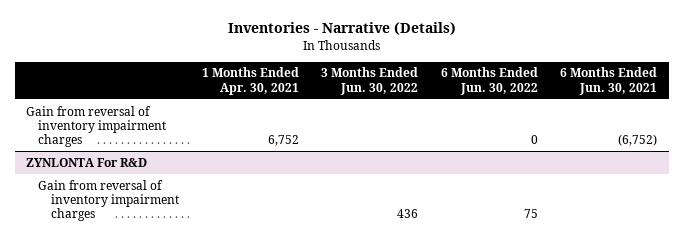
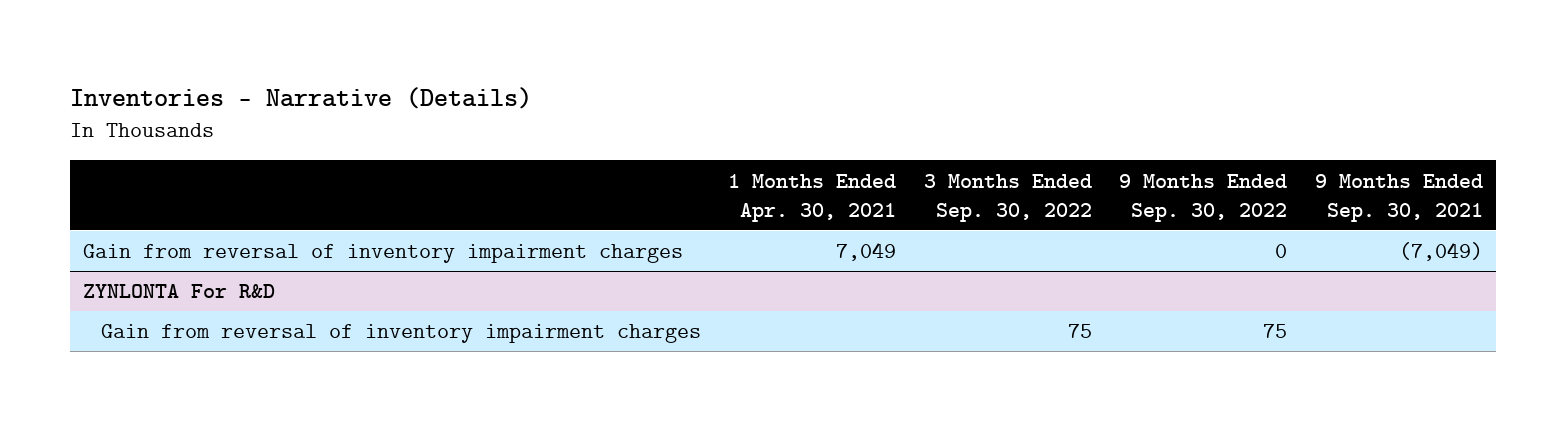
[321,67,419,95] 3 Months Ended Jun. 30, 2022 -> none
[440,67,538,95] 6 Months Ended Jun. 30, 2022 -> none
[560,67,658,95] 6 Months Ended Jun. 30, 2021 -> none
none -> [923,173,1092,222] 3 Months Ended Sep. 30, 2022
none -> [1119,173,1288,222] 9 Months Ended Sep. 30, 2022
none -> [1314,173,1483,222] 9 Months Ended Sep. 30, 2021
[267,135,299,147] 6,752 -> [836,242,897,262] 7,049

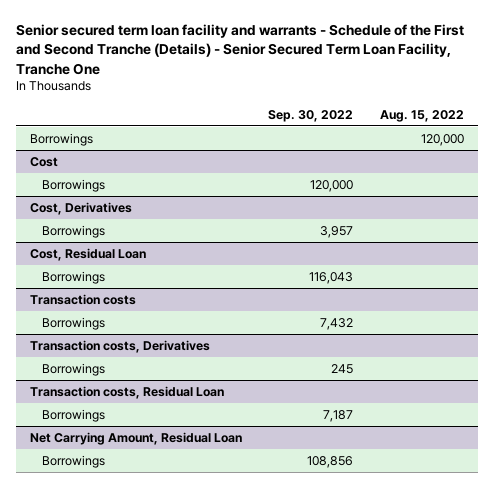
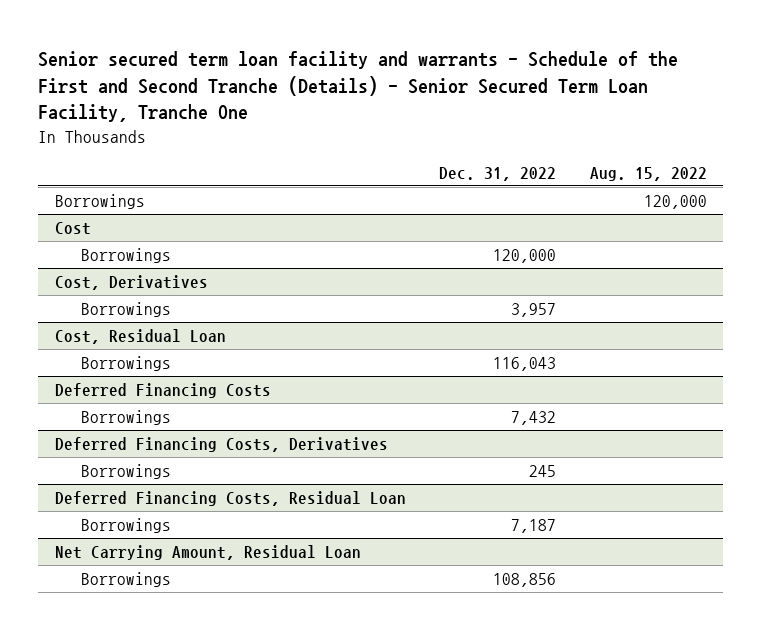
[268,109,354,122] Sep. 30, 2022 -> none
none -> [439,166,557,181] Dec. 31, 2022
[29,294,136,306] Transaction costs -> [54,382,271,398] Deferred Financing Costs
[29,340,210,354] Transaction costs, Derivatives -> none
[42,363,106,377] Borrowings -> none
none -> [54,436,388,452] Deferred Financing Costs, Derivatives
none -> [81,463,172,479] Borrowings
[29,386,224,400] Transaction costs, Residual Loan -> [54,490,406,506] Deferred Financing Costs, Residual Loan

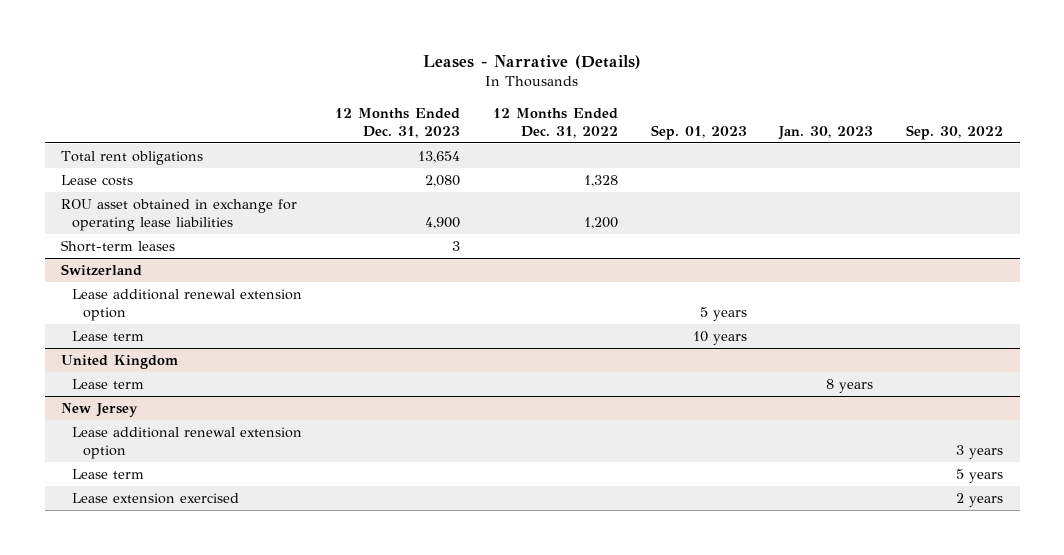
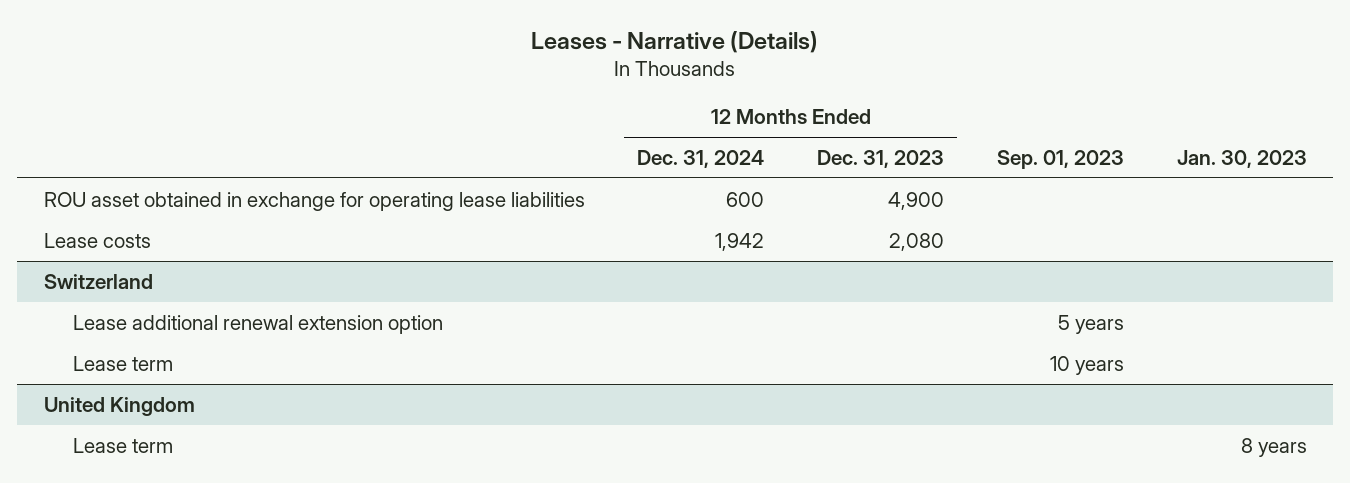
[492,108,618,138] 12 Months Ended Dec. 31, 2022 -> none
[906,124,1004,140] Sep. 30, 2022 -> none
none -> [637,149,765,168] Dec. 31, 2024
[61,151,204,166] Total rent obligations -> none
[61,240,176,253] Short-term leases -> none
[61,175,134,187] Lease costs -> [43,232,151,248] Lease costs
[61,403,139,418] New Jersey -> none
[71,427,302,459] Lease additional renewal extension option -> none
[71,469,144,480] Lease term -> none
[71,493,239,505] Lease extension exercised -> none

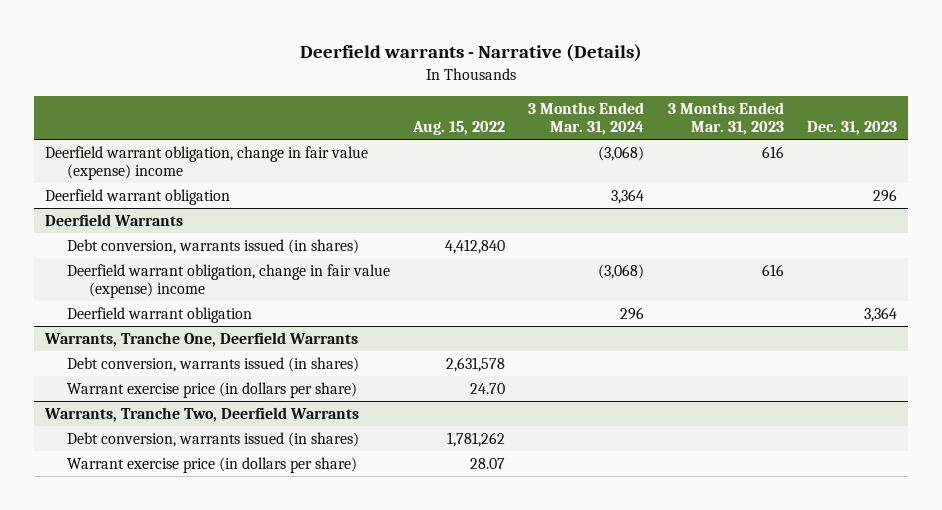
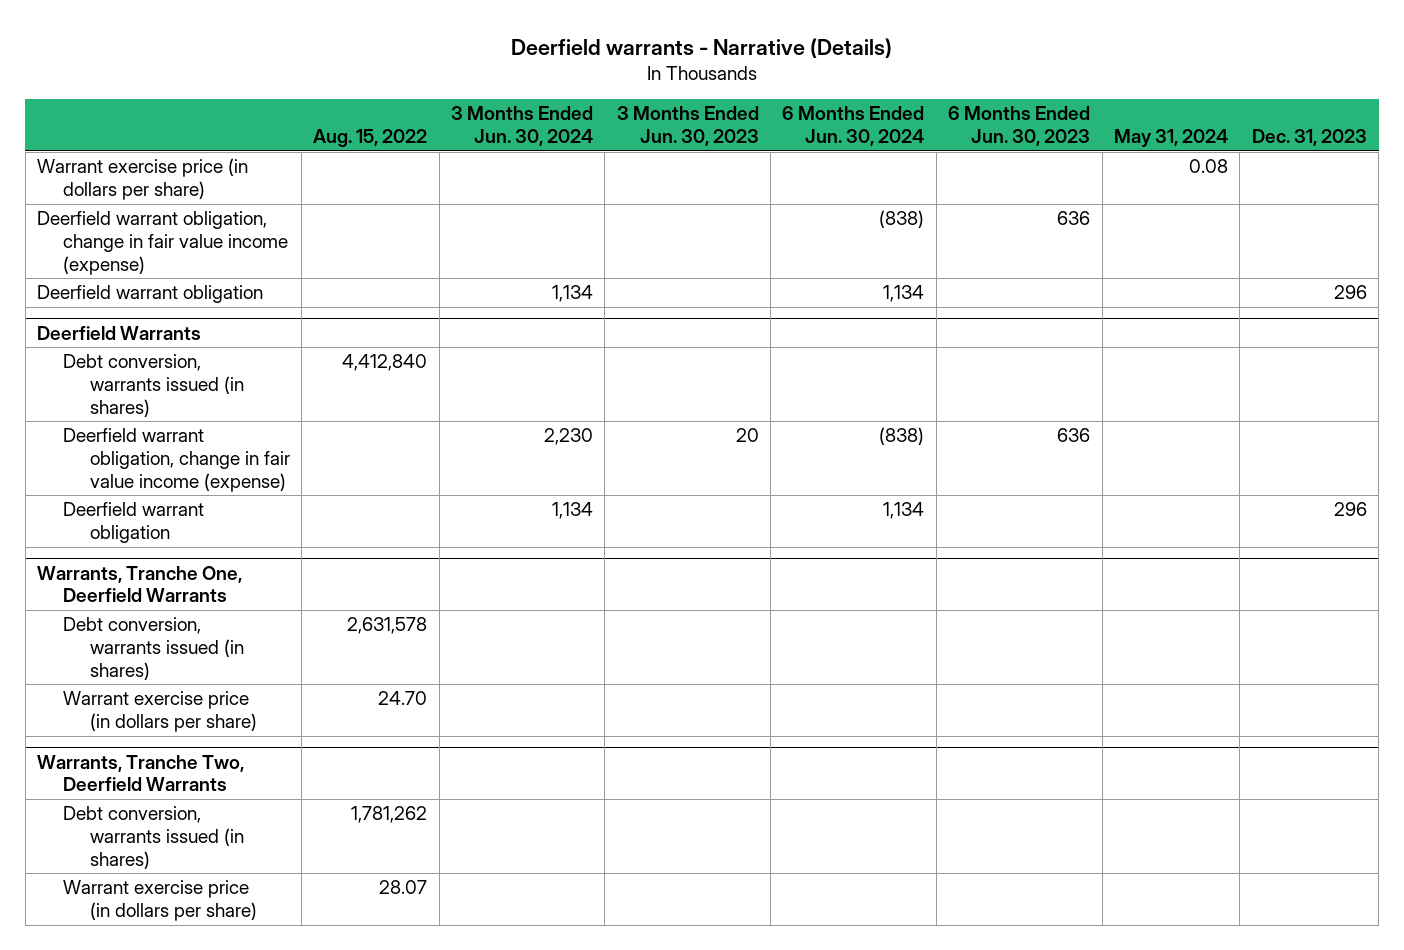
[528,101,645,136] 3 Months Ended Mar. 31, 2024 -> none
[667,101,784,136] 3 Months Ended Mar. 31, 2023 -> none
none -> [451,106,594,147] 3 Months Ended Jun. 30, 2024
none -> [616,106,759,147] 3 Months Ended Jun. 30, 2023
none -> [782,106,925,147] 6 Months Ended Jun. 30, 2024
none -> [948,106,1091,147] 6 Months Ended Jun. 30, 2023
none -> [1113,129,1228,148] May 31, 2024
none -> [37,158,249,201] Warrant exercise price (in dollars per share)
[45,145,369,181] Deerfield warrant obligation, change in fair value (expense) income -> [37,211,289,275] Deerfield warrant obligation, change in fair value income (expense)
[66,263,390,299] Deerfield warrant obligation, change in fair value (expense) income -> [63,428,290,492] Deerfield warrant obligation, change in fair value income (expense)
[863,306,897,322] 3,364 -> [1333,502,1367,517] 296

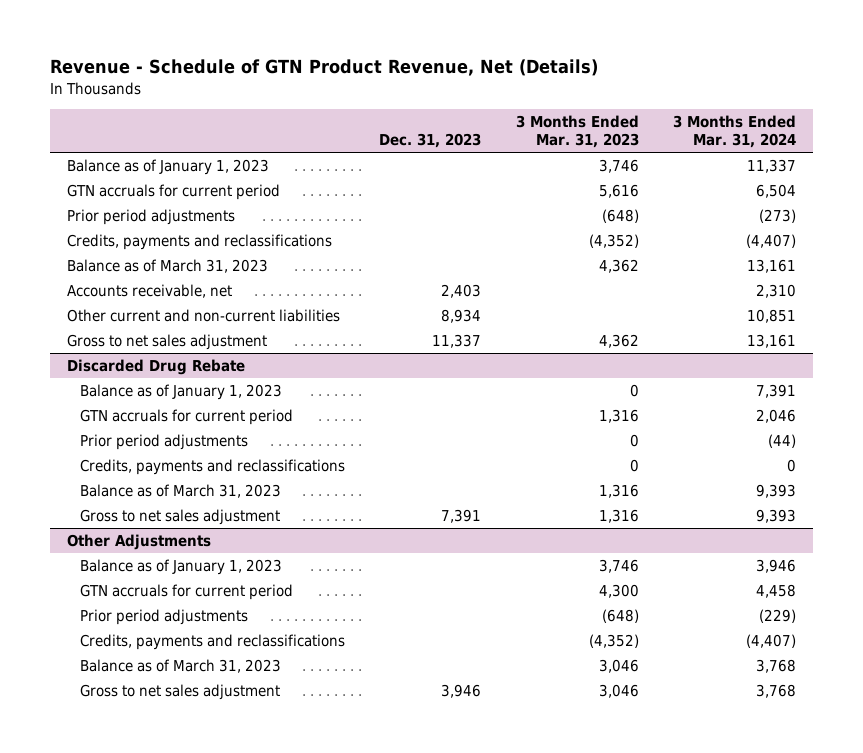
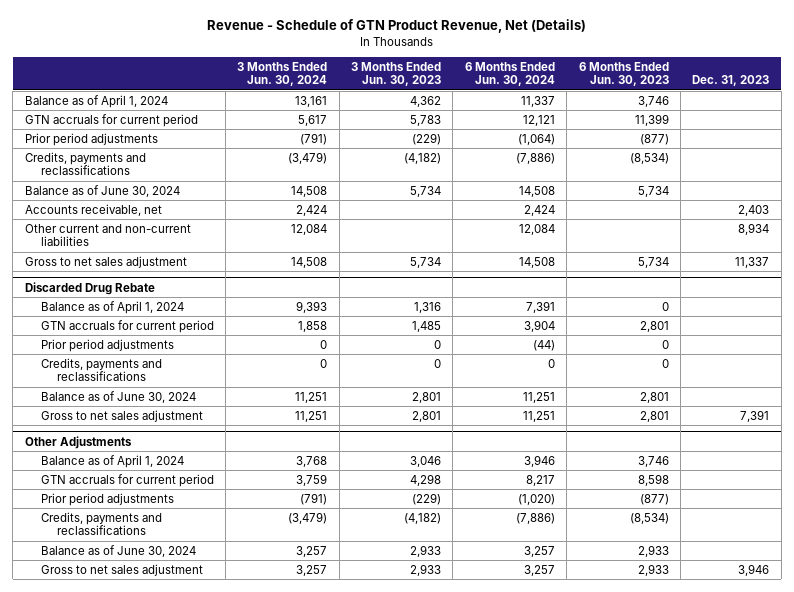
[515,115,639,149] 3 Months Ended Mar. 31, 2023 -> none
[673,115,797,149] 3 Months Ended Mar. 31, 2024 -> none
none -> [237,62,328,87] 3 Months Ended Jun. 30, 2024
none -> [351,62,442,87] 3 Months Ended Jun. 30, 2023
none -> [464,62,555,87] 6 Months Ended Jun. 30, 2024
none -> [578,62,669,87] 6 Months Ended Jun. 30, 2023
[66,159,269,176] Balance as of January 1, 2023 -> [24,94,168,108] Balance as of April 1, 2024
[66,259,268,274] Balance as of March 31, 2023 -> [24,184,180,197] Balance as of June 30, 2024
[80,384,283,401] Balance as of January 1, 2023 -> [40,300,184,314] Balance as of April 1, 2024
[80,484,282,499] Balance as of March 31, 2023 -> [40,390,196,403] Balance as of June 30, 2024
[80,559,283,576] Balance as of January 1, 2023 -> [40,454,184,468] Balance as of April 1, 2024
[80,659,282,674] Balance as of March 31, 2023 -> [40,544,196,557] Balance as of June 30, 2024

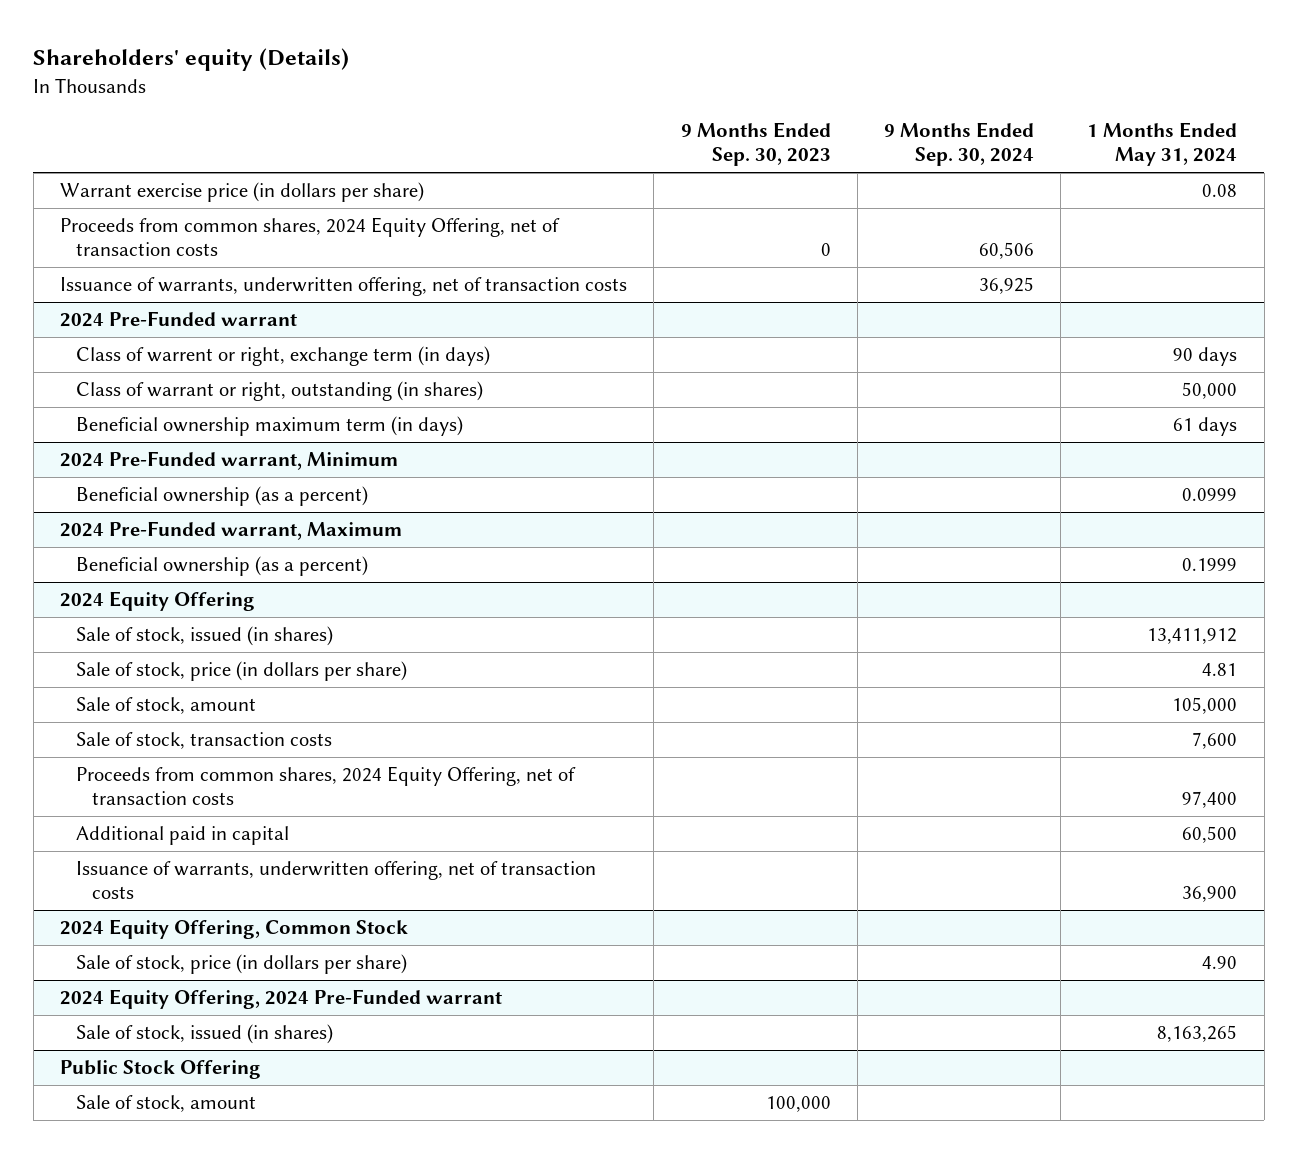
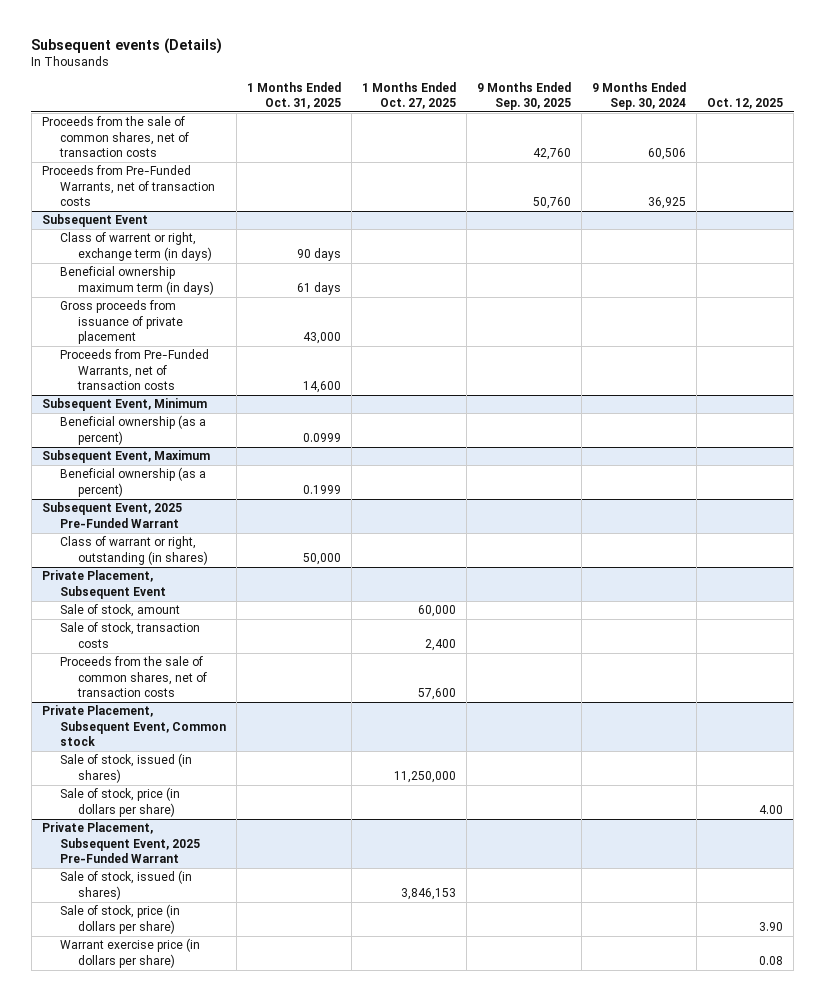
[33,48,350,72] Shareholders' equity (Details) -> [31,37,223,54] Subsequent events (Details)
[680,122,831,167] 9 Months Ended Sep. 30, 2023 -> none
[1087,122,1238,167] 1 Months Ended May 31, 2024 -> none
none -> [246,81,341,109] 1 Months Ended Oct. 31, 2025
none -> [361,81,456,109] 1 Months Ended Oct. 27, 2025
none -> [476,81,571,110] 9 Months Ended Sep. 30, 2025
none -> [707,97,784,109] Oct. 12, 2025
[60,182,425,203] Warrant exercise price (in dollars per share) -> none
[60,311,298,328] 2024 Pre-Funded warrant -> none
[76,346,491,367] Class of warrent or right, exchange term (in days) -> none
[76,381,484,402] Class of warrant or right, outstanding (in shares) -> none
[76,416,464,437] Beneficial ownership maximum term (in days) -> none
[60,451,399,471] 2024 Pre-Funded warrant, Minimum -> none
[76,486,369,507] Beneficial ownership (as a percent) -> none
[60,521,403,541] 2024 Pre-Funded warrant, Maximum -> none
[76,556,369,577] Beneficial ownership (as a percent) -> none
[60,591,256,612] 2024 Equity Offering -> none
[76,626,334,647] Sale of stock, issued (in shares) -> none
[76,661,408,682] Sale of stock, price (in dollars per share) -> none
[76,697,257,715] Sale of stock, amount -> none
[76,732,333,750] Sale of stock, transaction costs -> none
[76,766,577,806] Proceeds from common shares, 2024 Equity Offering, net of transaction costs -> none
[76,826,290,846] Additional paid in capital -> none
[76,861,597,900] Issuance of warrants, underwritten offering, net of transaction costs -> none
[60,919,409,940] 2024 Equity Offering, Common Stock -> none
[76,954,408,975] Sale of stock, price (in dollars per share) -> none
[60,989,503,1010] 2024 Equity Offering, 2024 Pre-Funded warrant -> none
[76,1024,334,1045] Sale of stock, issued (in shares) -> none
[60,1060,262,1080] Public Stock Offering -> none
[76,1095,257,1113] Sale of stock, amount -> none
[60,217,561,257] Proceeds from common shares, 2024 Equity Offering, net of transaction costs -> [41,116,189,157] Proceeds from the sale of common shares, net of transaction costs
[60,277,628,297] Issuance of warrants, underwritten offering, net of transaction costs -> [41,165,215,206] Proceeds from Pre-Funded Warrants, net of transaction costs
none -> [41,214,148,228] Subsequent Event
none -> [59,232,212,261] Class of warrent or right, exchange term (in days)
none -> [59,266,214,295] Beneficial ownership maximum term (in days)
none -> [59,300,183,344] Gross proceeds from issuance of private placement
none -> [59,349,209,390] Proceeds from Pre-Funded Warrants, net of transaction costs
none -> [41,398,207,412] Subsequent Event, Minimum
none -> [59,415,206,445] Beneficial ownership (as a percent)
none -> [41,450,210,464] Subsequent Event, Maximum
none -> [59,467,206,497] Beneficial ownership (as a percent)
none -> [41,502,182,528] Subsequent Event, 2025 Pre-Funded Warrant
none -> [59,536,208,565] Class of warrant or right, outstanding (in shares)
none -> [41,570,166,599] Private Placement, Subsequent Event
none -> [59,604,180,618] Sale of stock, amount
none -> [59,622,200,648] Sale of stock, transaction costs
none -> [59,656,207,697] Proceeds from the sale of common shares, net of transaction costs
none -> [41,705,226,746] Private Placement, Subsequent Event, Common stock
none -> [59,753,192,783] Sale of stock, issued (in shares)
none -> [59,787,180,817] Sale of stock, price (in dollars per share)
none -> [41,822,200,863] Private Placement, Subsequent Event, 2025 Pre-Funded Warrant
none -> [59,870,192,900] Sale of stock, issued (in shares)
none -> [59,904,180,934] Sale of stock, price (in dollars per share)
none -> [59,938,200,968] Warrant exercise price (in dollars per share)

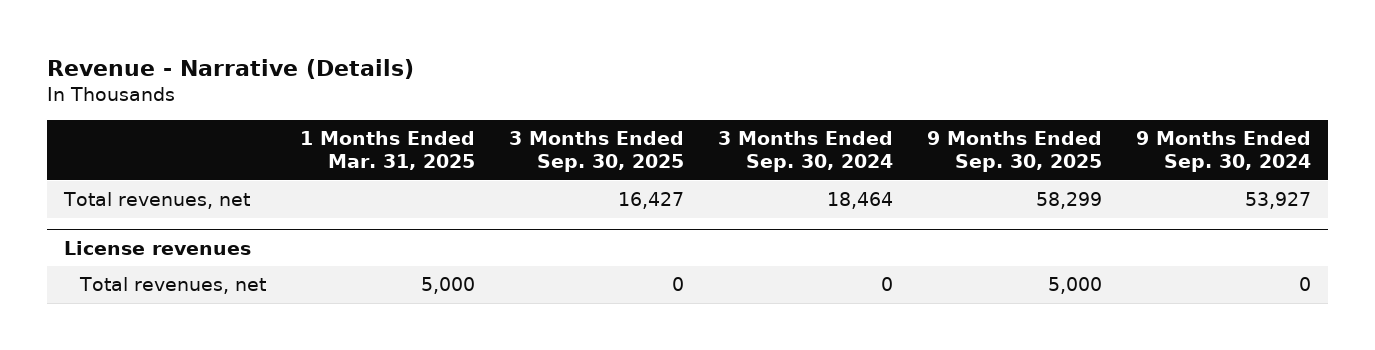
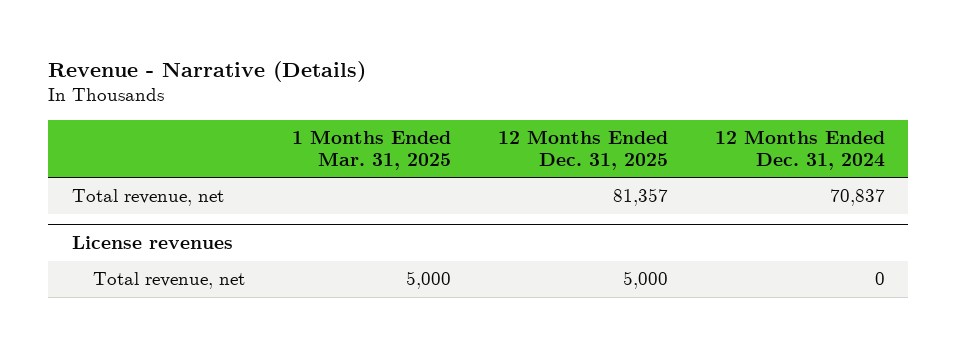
[509,131,685,173] 3 Months Ended Sep. 30, 2025 -> none
[718,131,894,173] 3 Months Ended Sep. 30, 2024 -> none
[926,131,1102,173] 9 Months Ended Sep. 30, 2025 -> none
[1135,131,1311,173] 9 Months Ended Sep. 30, 2024 -> none
none -> [498,129,669,170] 12 Months Ended Dec. 31, 2025
none -> [714,129,885,170] 12 Months Ended Dec. 31, 2024
[62,192,250,210] Total revenues, net -> [71,189,224,207] Total revenue, net
[79,277,267,295] Total revenues, net -> [93,272,246,290] Total revenue, net

